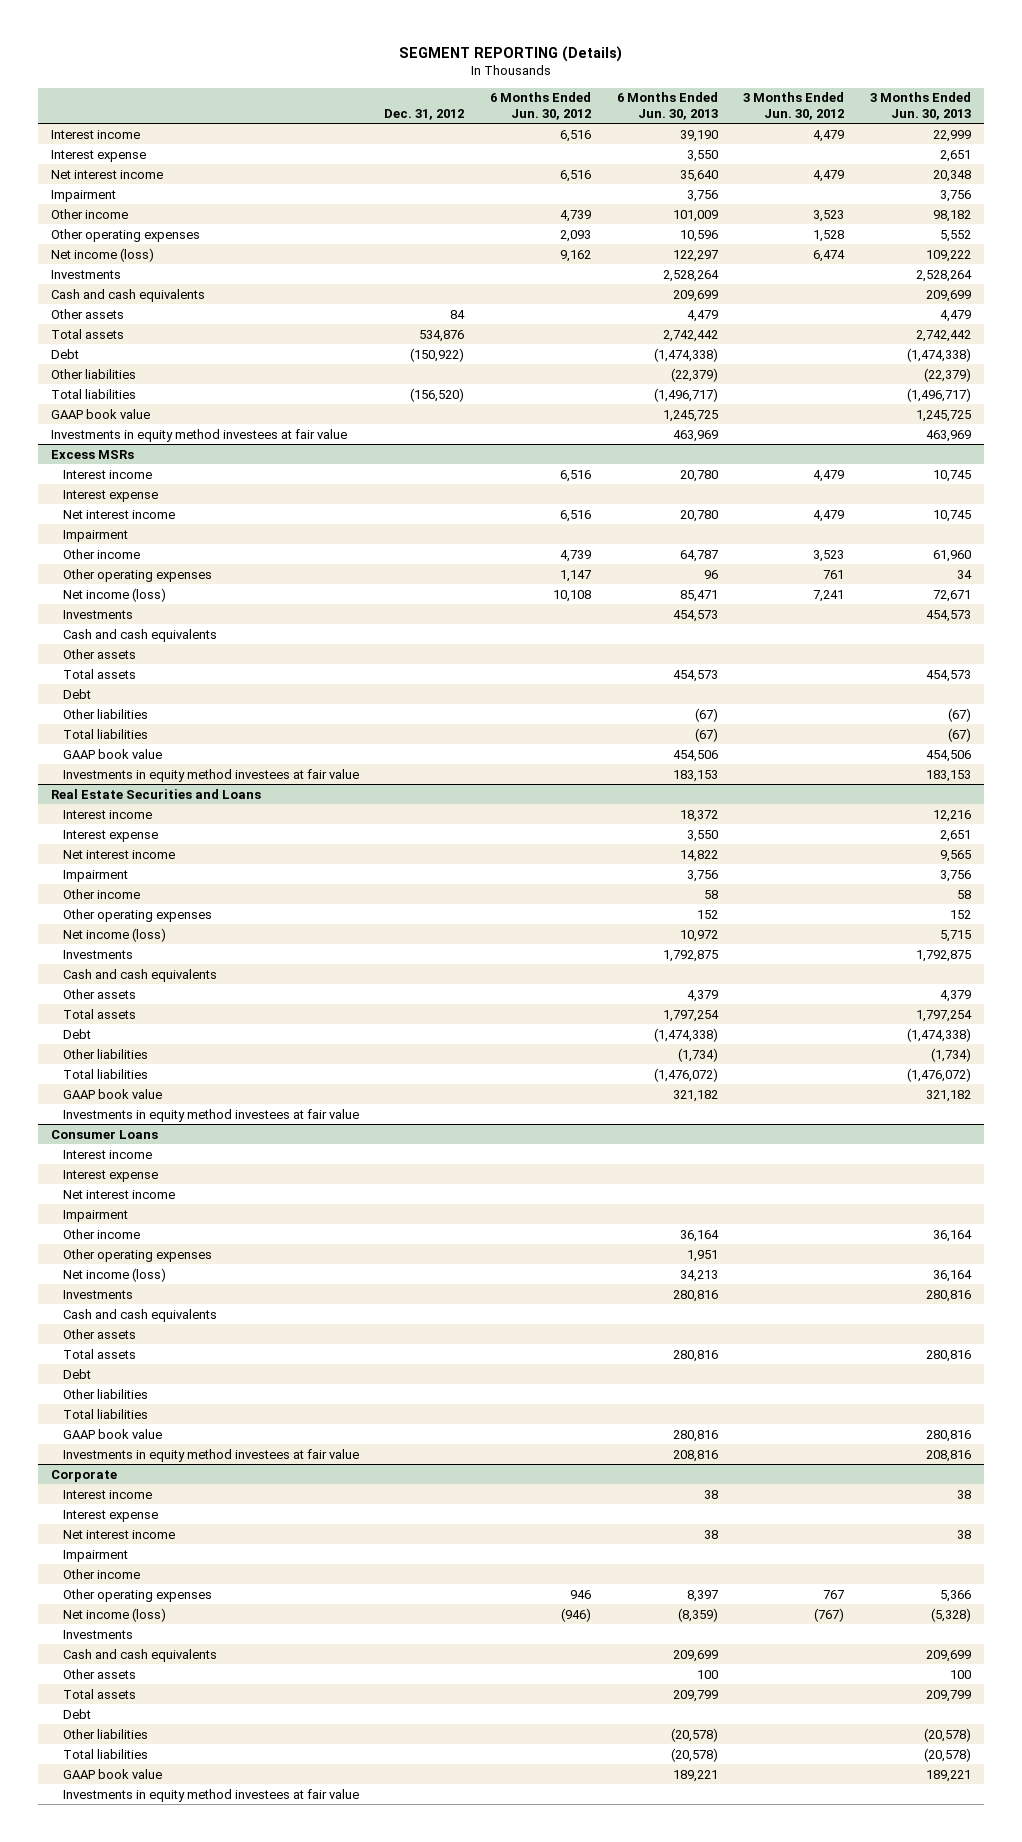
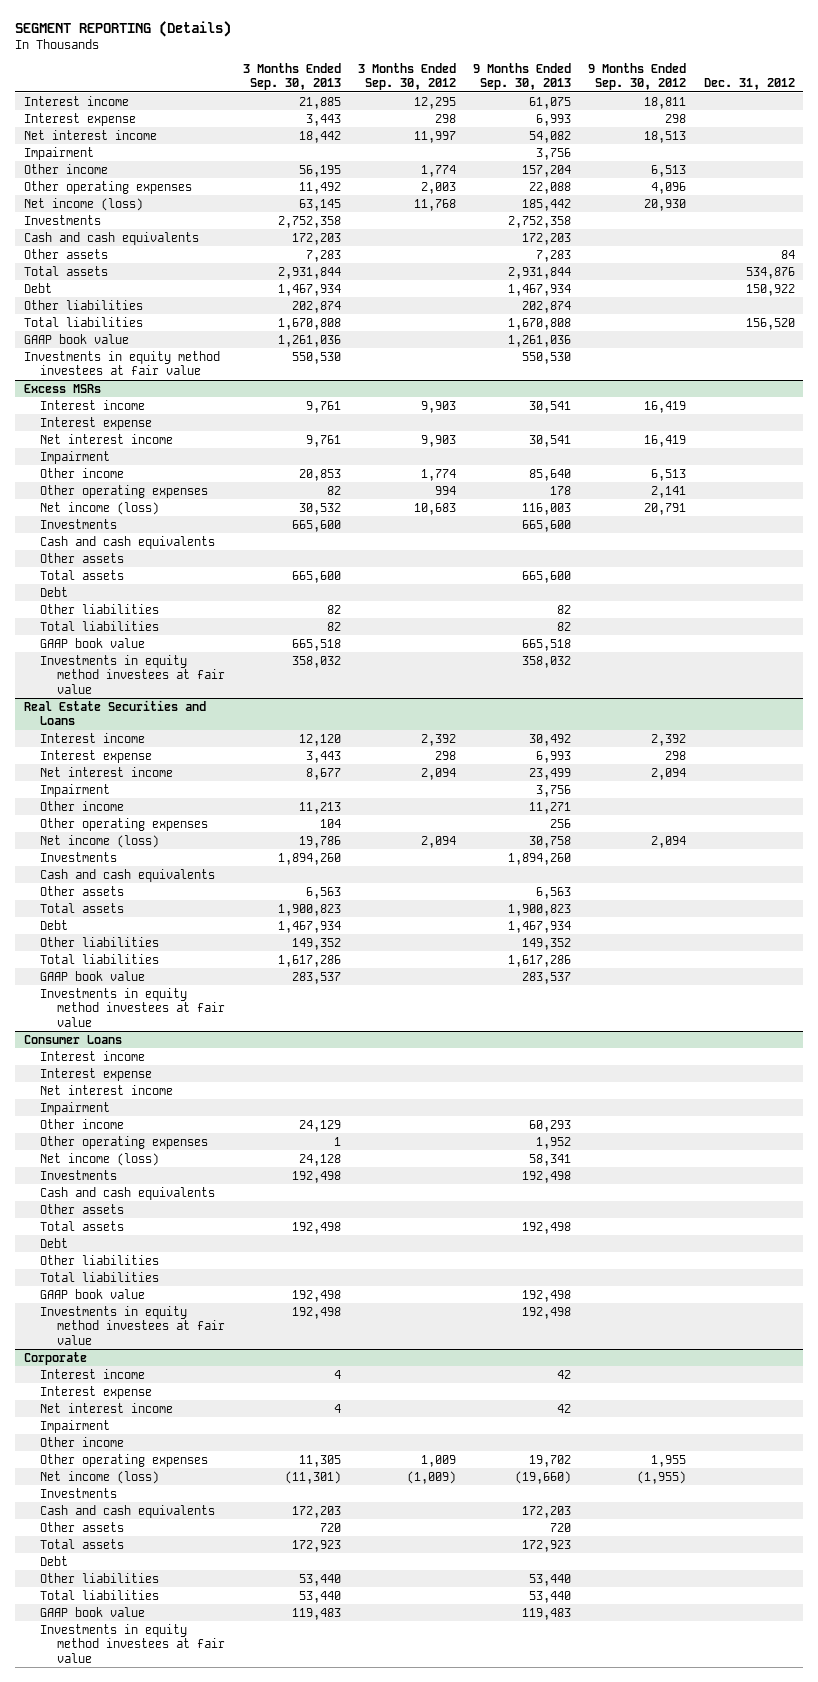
[490,92,592,120] 6 Months Ended Jun. 30, 2012 -> none
[616,92,718,120] 6 Months Ended Jun. 30, 2013 -> none
[743,92,845,120] 3 Months Ended Jun. 30, 2012 -> none
[870,92,972,120] 3 Months Ended Jun. 30, 2013 -> none
none -> [242,62,341,91] 3 Months Ended Sep. 30, 2013
none -> [357,62,456,91] 3 Months Ended Sep. 30, 2012
none -> [473,62,572,91] 9 Months Ended Sep. 30, 2013
none -> [588,62,687,91] 9 Months Ended Sep. 30, 2012
[410,347,465,362] (150,922) -> [745,283,795,296] 150,922
[410,387,465,402] (156,520) -> [745,317,795,330] 156,520

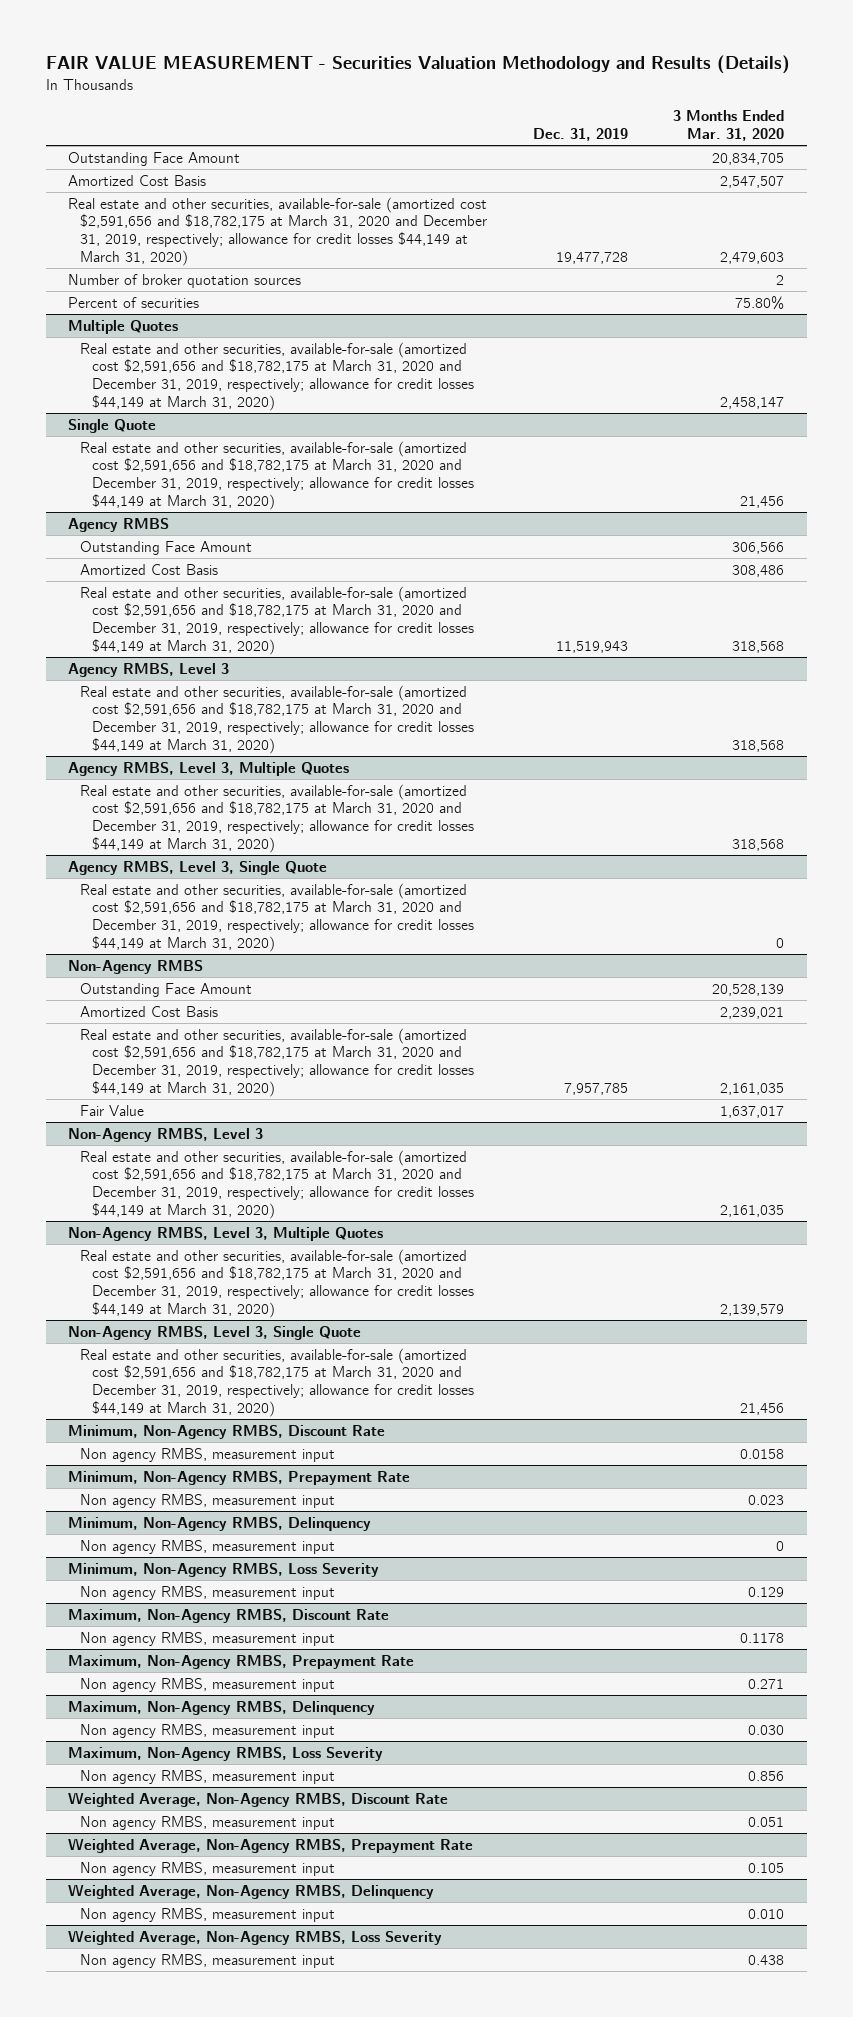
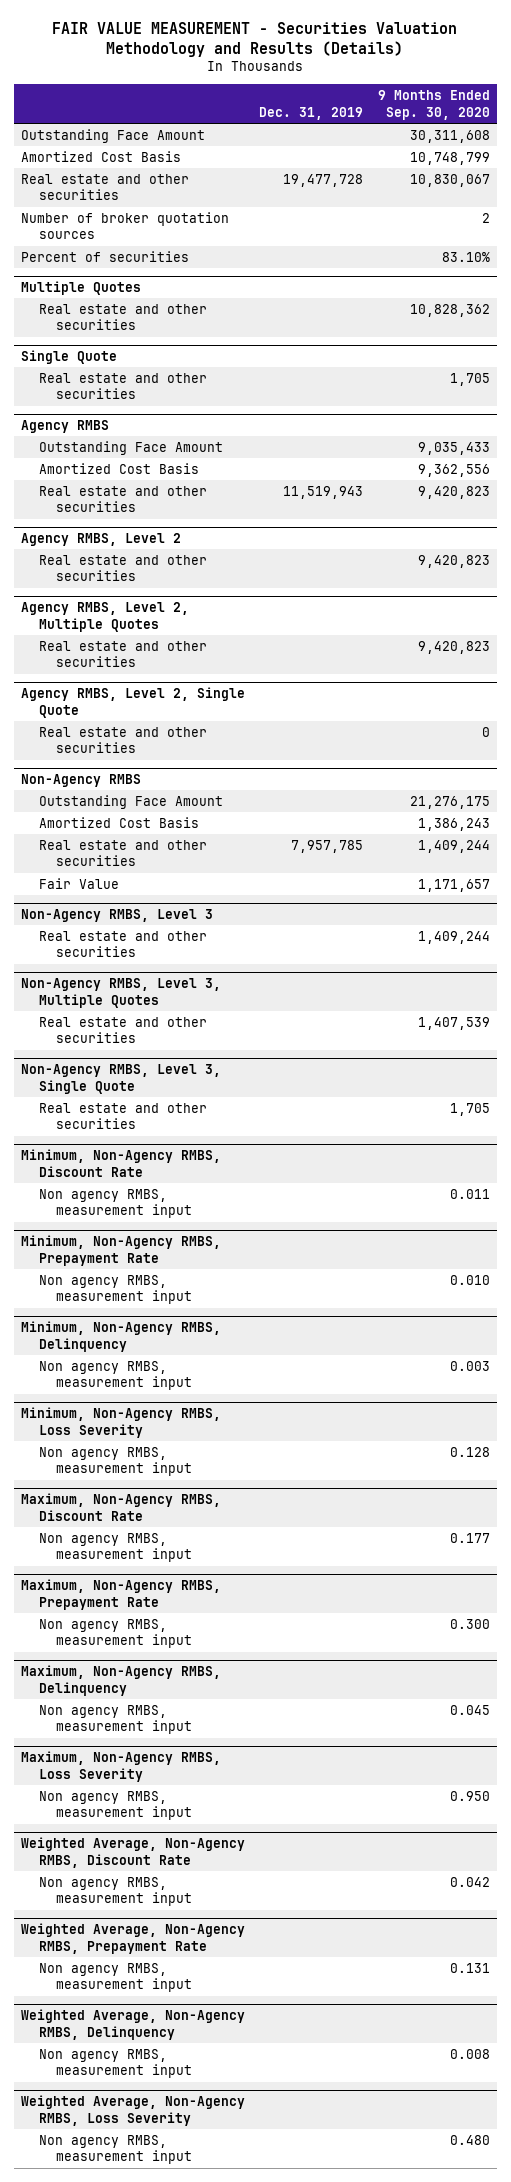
[673,110,785,142] 3 Months Ended Mar. 31, 2020 -> none
none -> [377,90,490,120] 9 Months Ended Sep. 30, 2020
[68,196,488,267] Real estate and other securities, available-for-sale (amortized cost $2,591,656 and $18,782,175 at March 31, 2020 and December 31, 2019, respectively; allowance for credit losses $44,149 at March 31, 2020) -> [21,173,190,201] Real estate and other securities
[80,341,475,412] Real estate and other securities, available-for-sale (amortized cost $2,591,656 and $18,782,175 at March 31, 2020 and December 31, 2019, respectively; allowance for credit losses $44,149 at March 31, 2020) -> [38,303,207,331] Real estate and other securities
[80,440,475,511] Real estate and other securities, available-for-sale (amortized cost $2,591,656 and $18,782,175 at March 31, 2020 and December 31, 2019, respectively; allowance for credit losses $44,149 at March 31, 2020) -> [38,372,207,400] Real estate and other securities
[80,585,475,656] Real estate and other securities, available-for-sale (amortized cost $2,591,656 and $18,782,175 at March 31, 2020 and December 31, 2019, respectively; allowance for credit losses $44,149 at March 31, 2020) -> [38,485,207,513] Real estate and other securities
[68,662,230,677] Agency RMBS, Level 3 -> [21,533,182,547] Agency RMBS, Level 2
[80,684,475,755] Real estate and other securities, available-for-sale (amortized cost $2,591,656 and $18,782,175 at March 31, 2020 and December 31, 2019, respectively; allowance for credit losses $44,149 at March 31, 2020) -> [38,554,207,582] Real estate and other securities
[68,761,350,776] Agency RMBS, Level 3, Multiple Quotes -> [21,602,190,632] Agency RMBS, Level 2, Multiple Quotes
[80,783,475,854] Real estate and other securities, available-for-sale (amortized cost $2,591,656 and $18,782,175 at March 31, 2020 and December 31, 2019, respectively; allowance for credit losses $44,149 at March 31, 2020) -> [38,640,207,668] Real estate and other securities
[68,860,328,875] Agency RMBS, Level 3, Single Quote -> [21,687,246,718] Agency RMBS, Level 2, Single Quote
[80,882,475,953] Real estate and other securities, available-for-sale (amortized cost $2,591,656 and $18,782,175 at March 31, 2020 and December 31, 2019, respectively; allowance for credit losses $44,149 at March 31, 2020) -> [38,726,207,754] Real estate and other securities
[80,1027,475,1098] Real estate and other securities, available-for-sale (amortized cost $2,591,656 and $18,782,175 at March 31, 2020 and December 31, 2019, respectively; allowance for credit losses $44,149 at March 31, 2020) -> [38,839,207,867] Real estate and other securities
[80,1149,475,1220] Real estate and other securities, available-for-sale (amortized cost $2,591,656 and $18,782,175 at March 31, 2020 and December 31, 2019, respectively; allowance for credit losses $44,149 at March 31, 2020) -> [38,930,207,958] Real estate and other securities
[80,1248,475,1319] Real estate and other securities, available-for-sale (amortized cost $2,591,656 and $18,782,175 at March 31, 2020 and December 31, 2019, respectively; allowance for credit losses $44,149 at March 31, 2020) -> [38,1016,207,1044] Real estate and other securities
[80,1347,475,1418] Real estate and other securities, available-for-sale (amortized cost $2,591,656 and $18,782,175 at March 31, 2020 and December 31, 2019, respectively; allowance for credit losses $44,149 at March 31, 2020) -> [38,1102,207,1130] Real estate and other securities

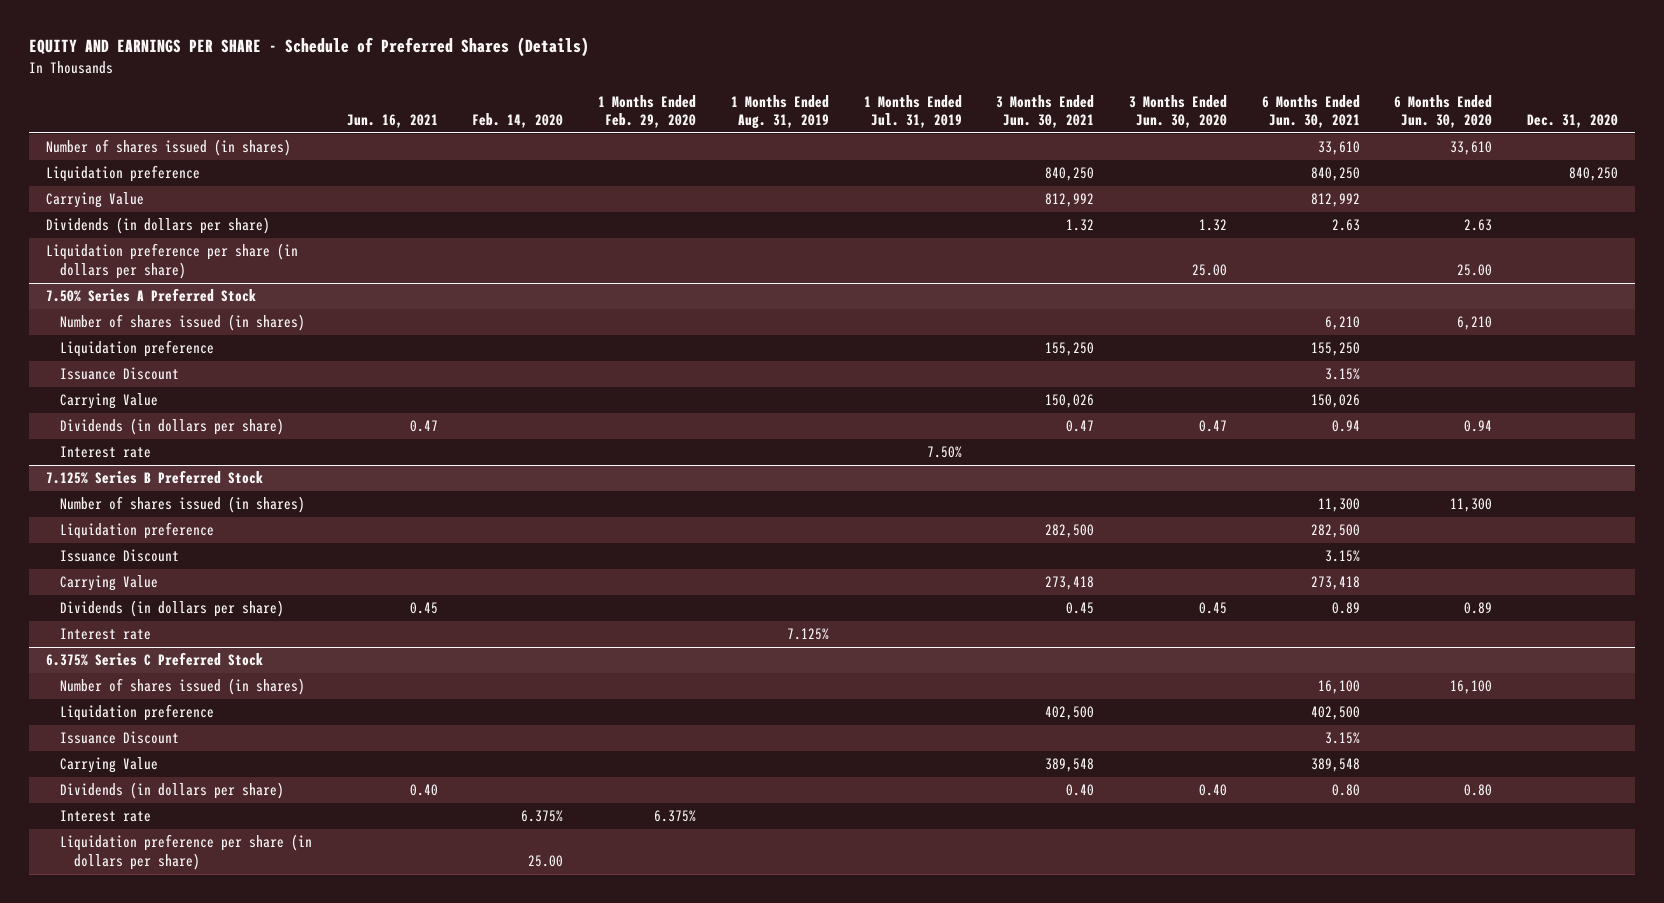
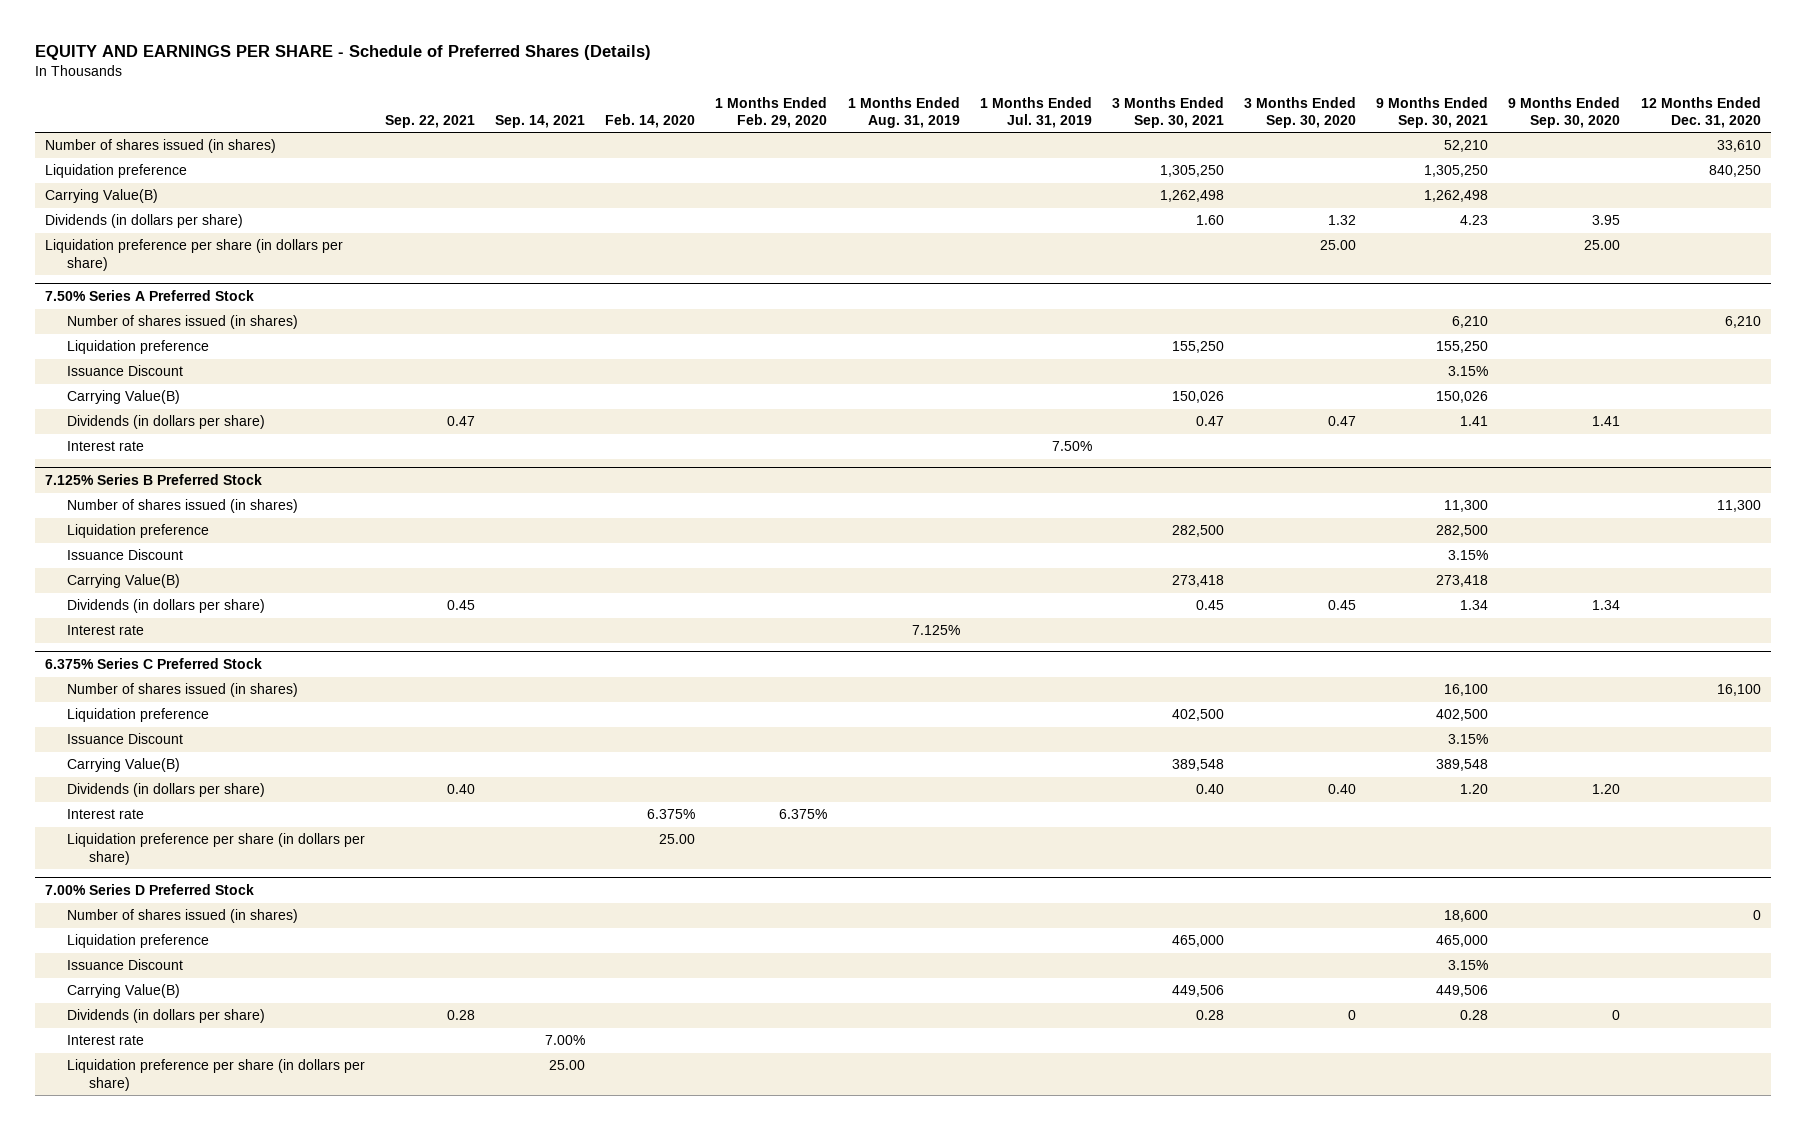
[346,114,438,129] Jun. 16, 2021 -> none
[996,94,1095,129] 3 Months Ended Jun. 30, 2021 -> none
[1128,94,1227,129] 3 Months Ended Jun. 30, 2020 -> none
[1261,94,1360,129] 6 Months Ended Jun. 30, 2021 -> none
[1394,94,1493,129] 6 Months Ended Jun. 30, 2020 -> none
[1527,114,1619,129] Dec. 31, 2020 -> none
none -> [384,114,475,128] Sep. 22, 2021
none -> [495,114,586,128] Sep. 14, 2021
none -> [1111,96,1224,128] 3 Months Ended Sep. 30, 2021
none -> [1244,96,1357,128] 3 Months Ended Sep. 30, 2020
none -> [1376,96,1489,128] 9 Months Ended Sep. 30, 2021
none -> [1508,96,1621,128] 9 Months Ended Sep. 30, 2020
none -> [1640,96,1761,128] 12 Months Ended Dec. 31, 2020
[46,192,145,209] Carrying Value -> [44,189,158,204] Carrying Value(B)
[60,393,159,410] Carrying Value -> [66,390,180,405] Carrying Value(B)
[60,575,159,592] Carrying Value -> [66,574,180,589] Carrying Value(B)
[60,757,159,774] Carrying Value -> [66,758,180,773] Carrying Value(B)
none -> [44,884,254,896] 7.00% Series D Preferred Stock
none -> [66,909,298,924] Number of shares issued (in shares)
none -> [66,934,209,949] Liquidation preference
none -> [66,959,183,971] Issuance Discount
none -> [66,984,180,999] Carrying Value(B)
none -> [66,1009,265,1024] Dividends (in dollars per share)
none -> [66,1035,144,1046] Interest rate
none -> [66,1059,365,1091] Liquidation preference per share (in dollars per share)

